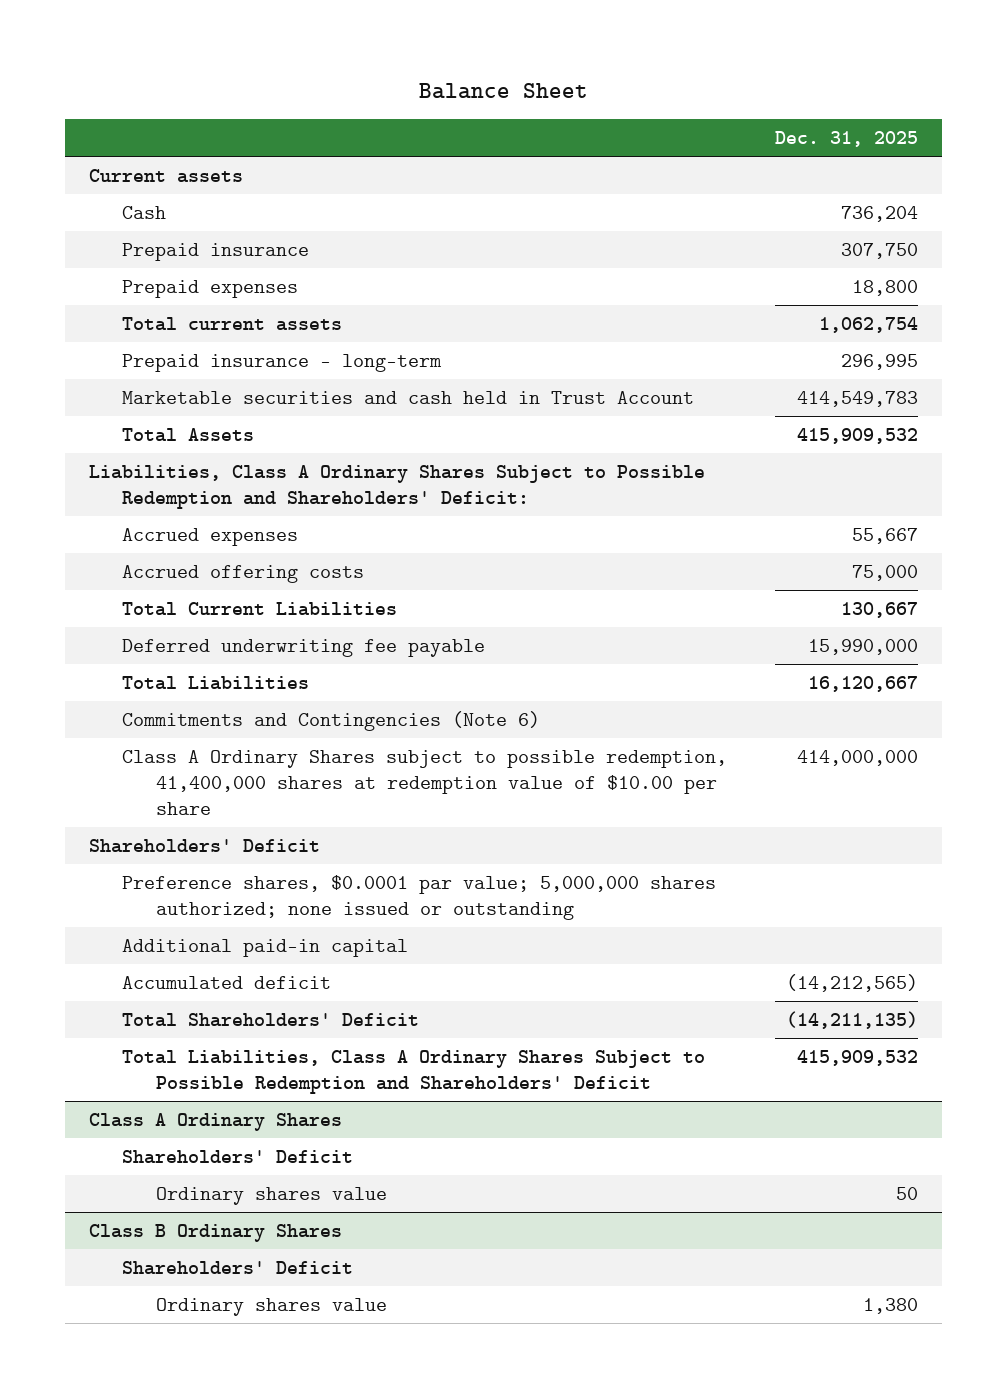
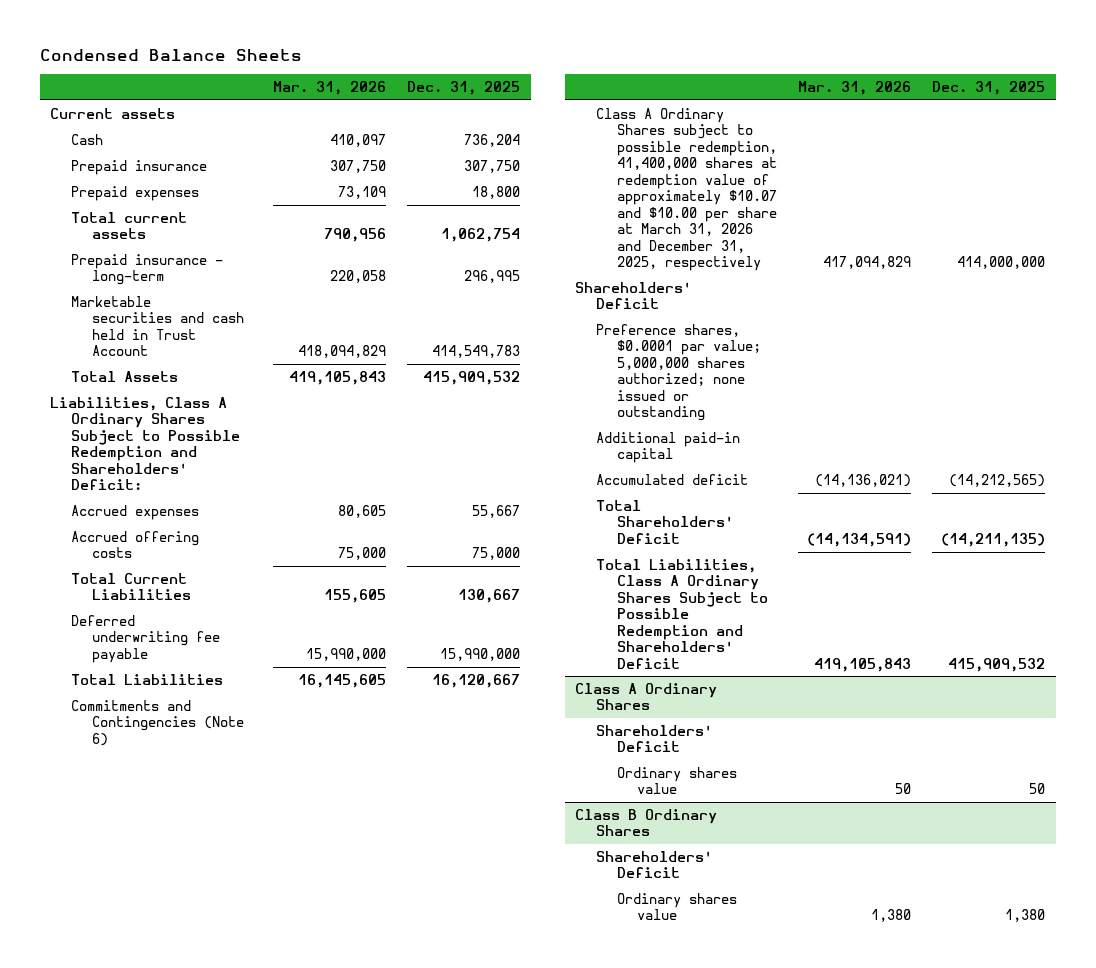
[418,82,588,99] Balance Sheet -> [39,48,302,61] Condensed Balance Sheets
none -> [272,81,386,96] Mar. 31, 2026
[122,750,728,816] Class A Ordinary Shares subject to possible redemption, 41,400,000 shares at redemption value of $10.00 per share -> [596,107,777,272] Class A Ordinary Shares subject to possible redemption, 41,400,000 shares at redemption value of approximately $10.07 and $10.00 per share at March 31, 2026 and December 31, 2025, respectively

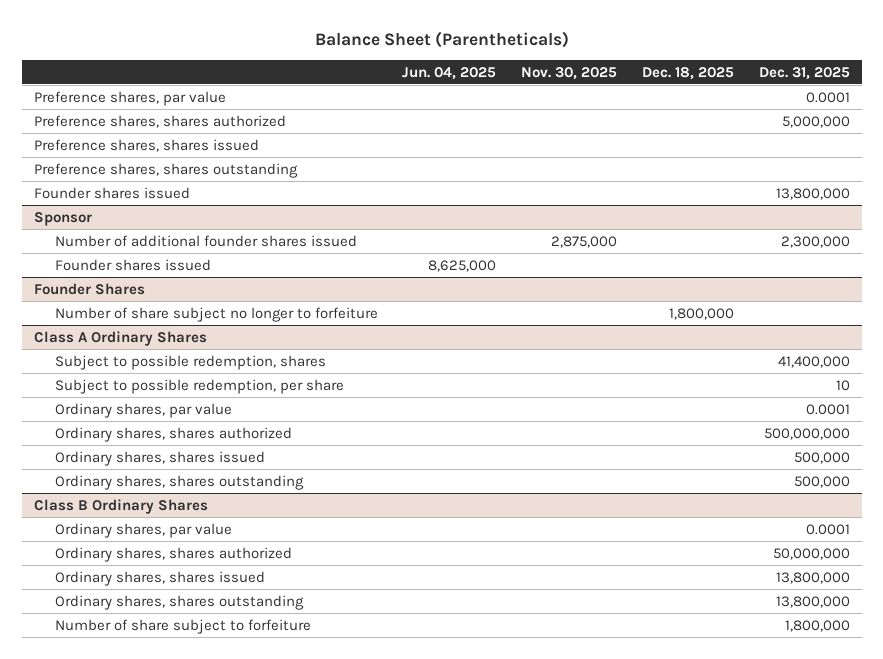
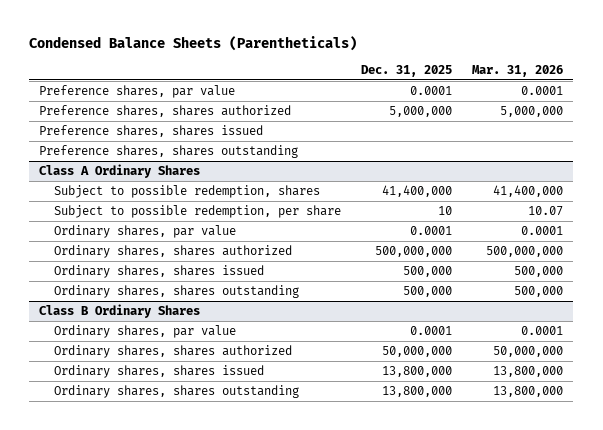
[314,30,569,48] Balance Sheet (Parentheticals) -> [29,35,358,51] Condensed Balance Sheets (Parentheticals)
[402,66,497,80] Jun. 04, 2025 -> none
[521,66,618,80] Nov. 30, 2025 -> none
[641,66,734,80] Dec. 18, 2025 -> none
none -> [472,64,564,77] Mar. 31, 2026
[33,186,190,199] Founder shares issued -> none
[33,211,92,226] Sponsor -> none
[54,234,357,247] Number of additional founder shares issued -> none
[54,258,211,271] Founder shares issued -> none
[33,282,145,295] Founder Shares -> none
[54,306,378,322] Number of share subject no longer to forfeiture -> none
[54,618,311,634] Number of share subject to forfeiture -> none

